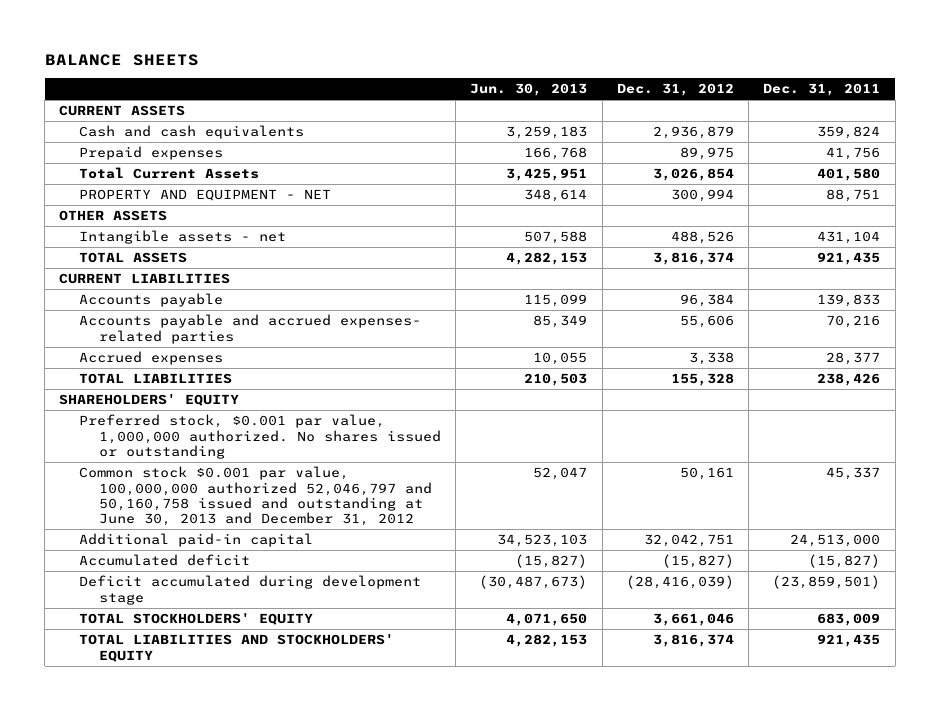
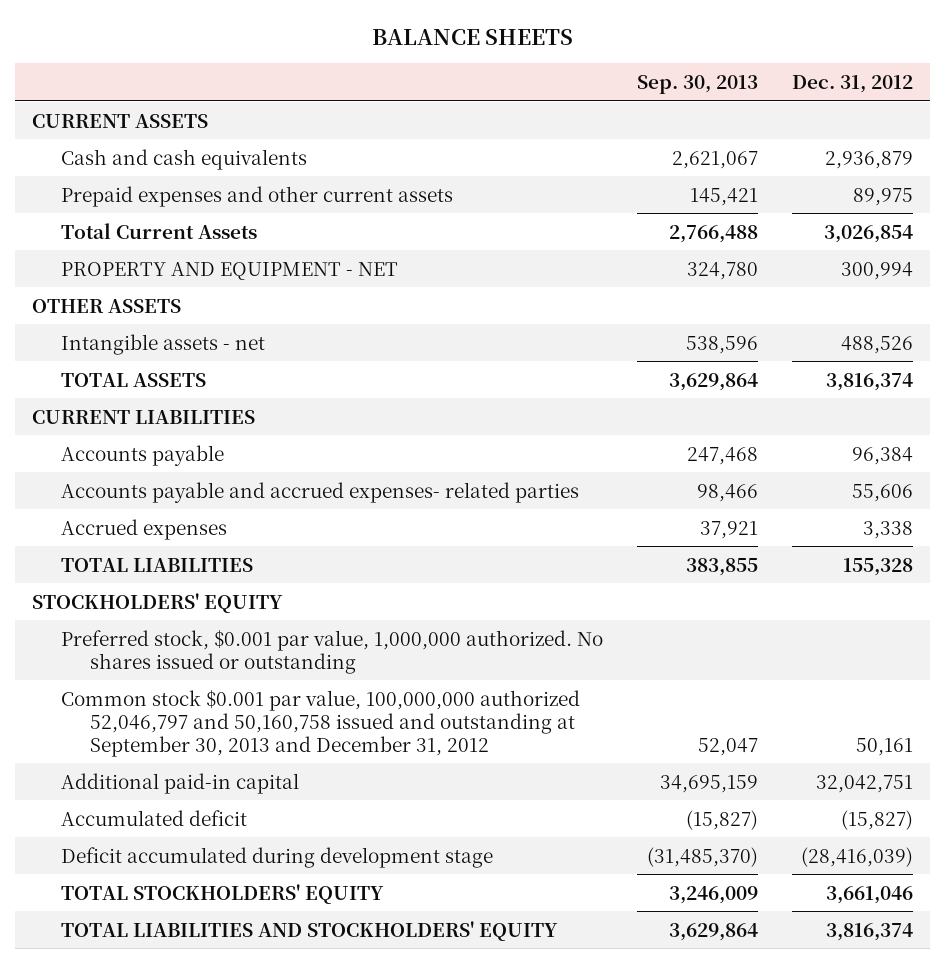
[470,83,588,97] Jun. 30, 2013 -> none
[763,83,881,97] Dec. 31, 2011 -> none
none -> [637,75,759,95] Sep. 30, 2013
[79,146,224,161] Prepaid expenses -> [61,185,454,207] Prepaid expenses and other current assets
[59,394,240,407] SHAREHOLDERS' EQUITY -> [32,592,284,613] STOCKHOLDERS' EQUITY
[79,466,433,527] Common stock $0.001 par value, 100,000,000 authorized 52,046,797 and 50,160,758 issued and outstanding at June 30, 2013 and December 31, 2012 -> [61,689,581,757] Common stock $0.001 par value, 100,000,000 authorized 52,046,797 and 50,160,758 issued and outstanding at September 30, 2013 and December 31, 2012

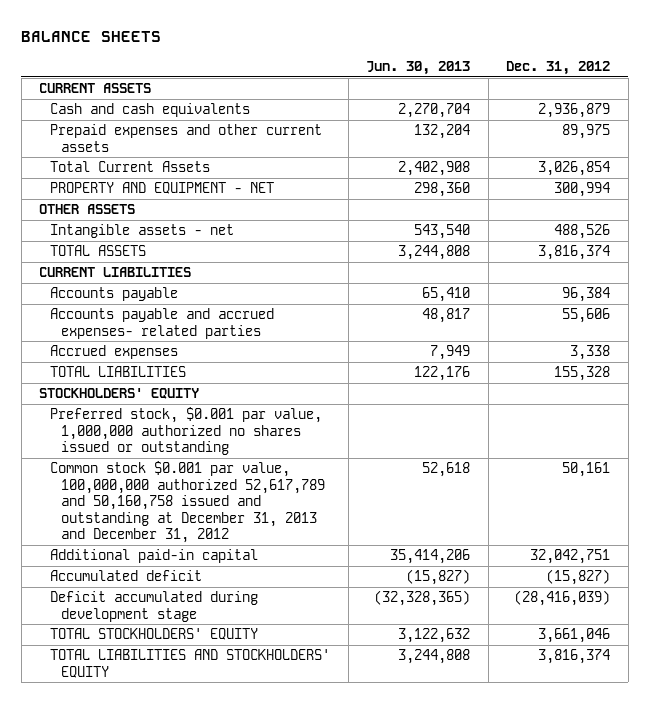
[637,75,759,95] Sep. 30, 2013 -> none
none -> [366,60,471,75] Jun. 30, 2013
[61,629,604,674] Preferred stock, $0.001 par value, 1,000,000 authorized. No shares issued or outstanding -> [50,407,323,456] Preferred stock, $0.001 par value, 1,000,000 authorized no shares issued or outstanding
[61,689,581,757] Common stock $0.001 par value, 100,000,000 authorized 52,046,797 and 50,160,758 issued and outstanding at September 30, 2013 and December 31, 2012 -> [50,461,325,544] Common stock $0.001 par value, 100,000,000 authorized 52,617,789 and 50,160,758 issued and outstanding at December 31, 2013 and December 31, 2012

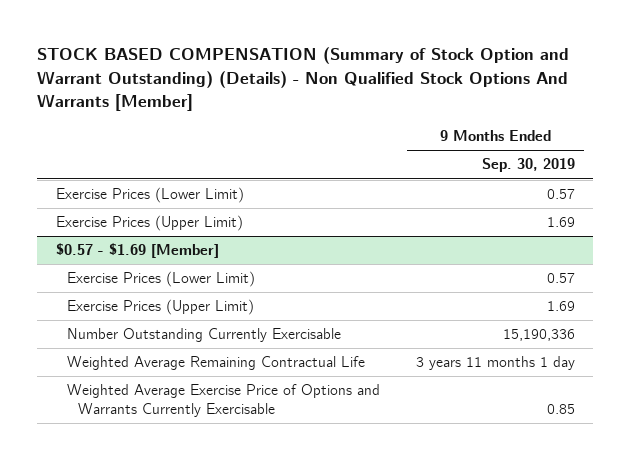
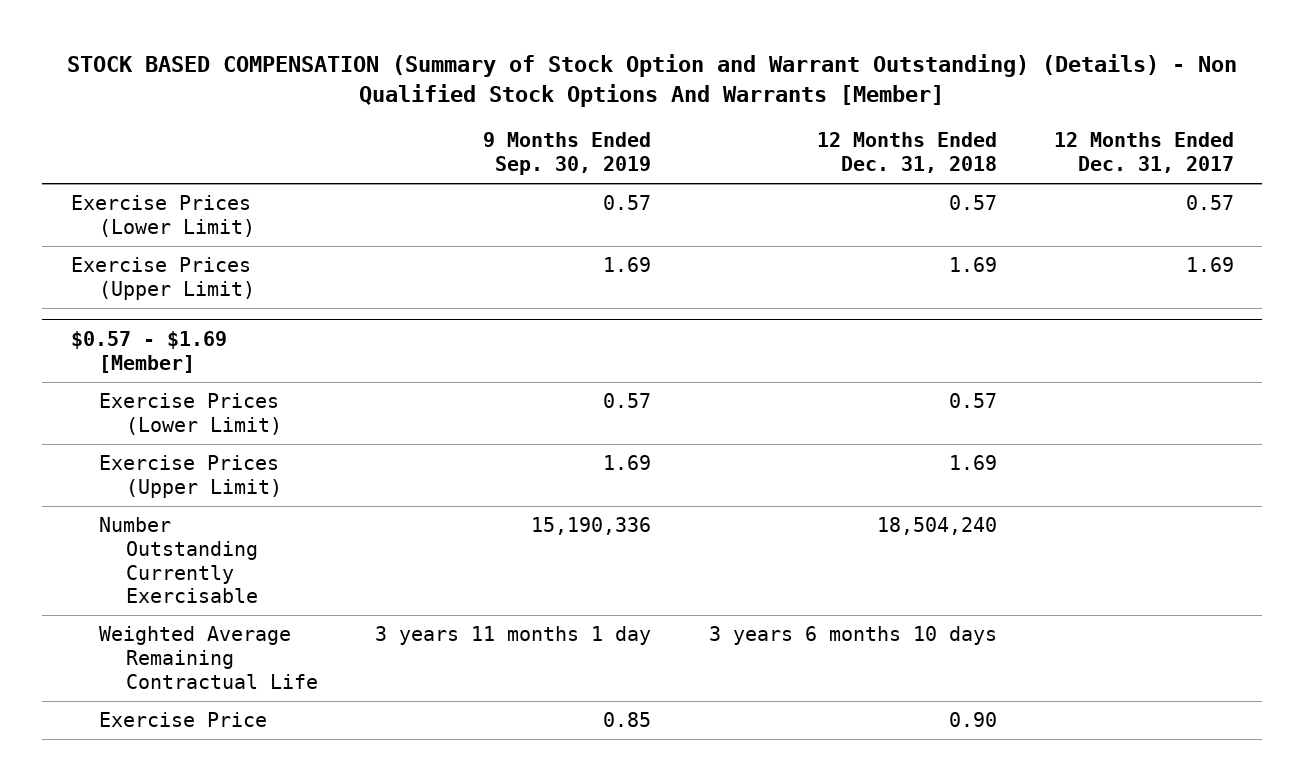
none -> [816,132,997,174] 12 Months Ended Dec. 31, 2018
none -> [1053,132,1234,174] 12 Months Ended Dec. 31, 2017
[66,384,380,418] Weighted Average Exercise Price of Options and Warrants Currently Exercisable -> [98,712,267,728] Exercise Price

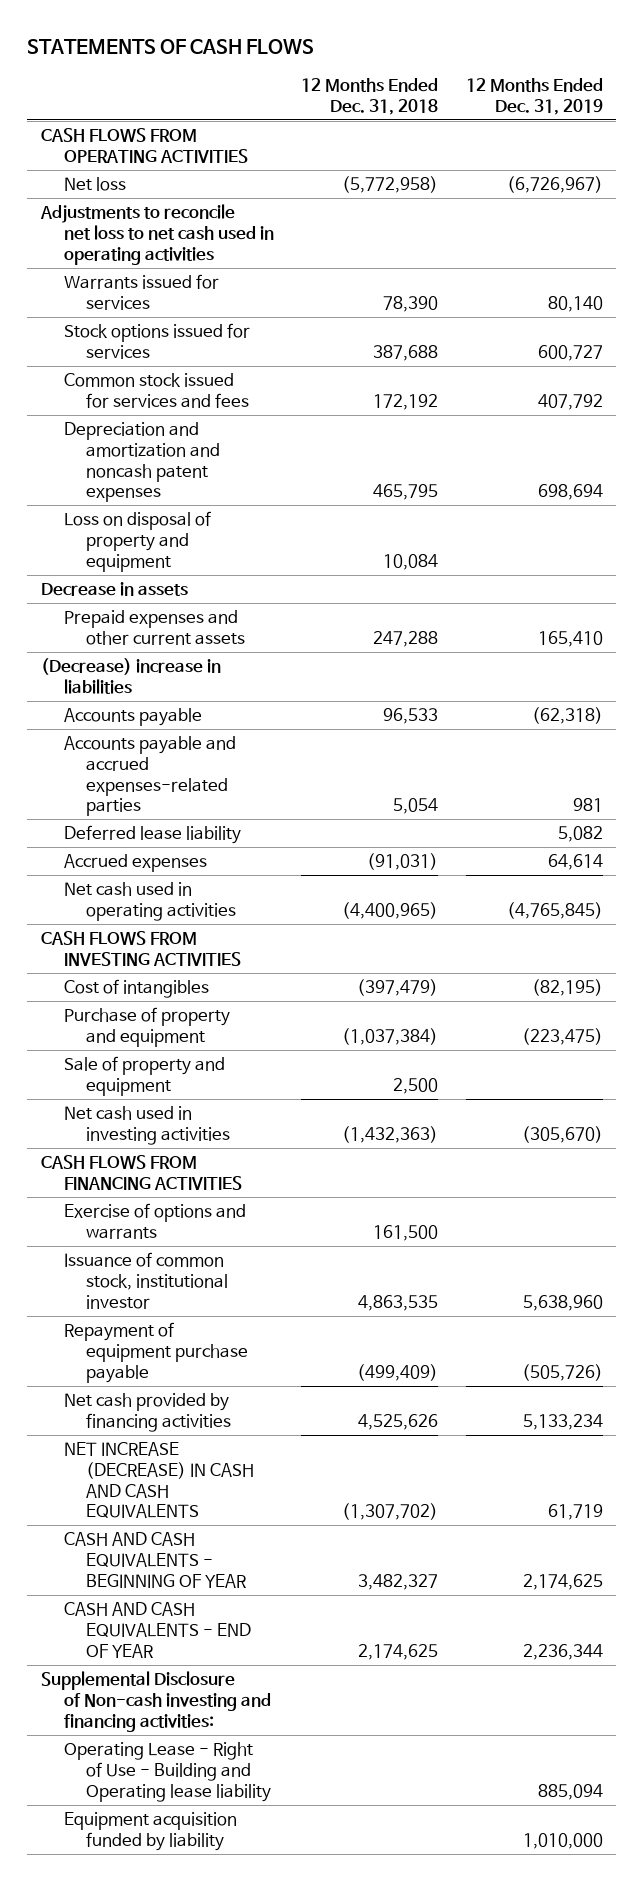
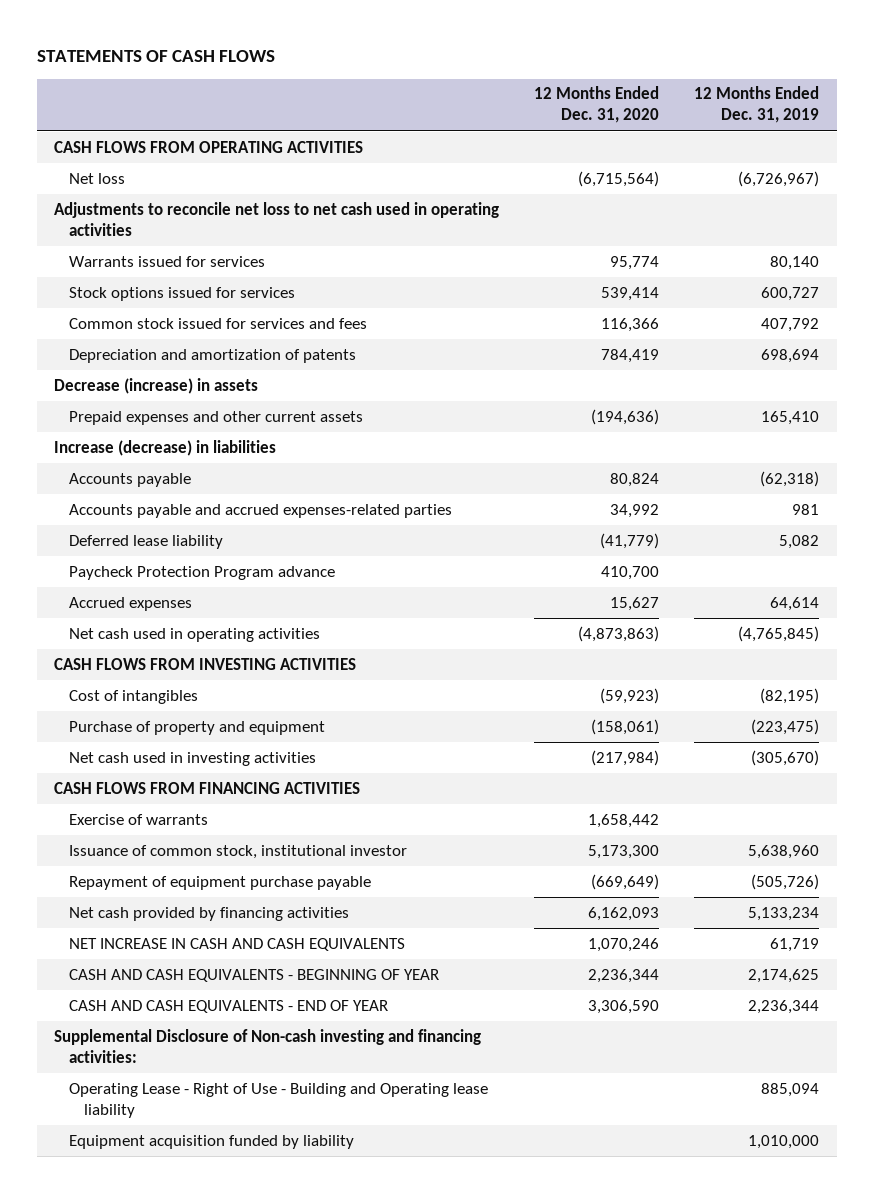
[301,78,439,115] 12 Months Ended Dec. 31, 2018 -> none
none -> [534,86,660,124] 12 Months Ended Dec. 31, 2020
[63,511,211,572] Loss on disposal of property and equipment -> none
[63,422,221,503] Depreciation and amortization and noncash patent expenses -> [69,348,357,363] Depreciation and amortization of patents
[41,582,189,597] Decrease in assets -> [54,377,259,394] Decrease (increase) in assets
[41,658,222,695] (Decrease) increase in liabilities -> [54,439,277,456] Increase (decrease) in liabilities
none -> [69,565,336,580] Paycheck Protection Program advance
[63,1056,225,1097] Sale of property and equipment -> none
[63,1203,246,1240] Exercise of options and warrants -> [69,813,209,825] Exercise of warrants
[63,1442,255,1519] NET INCREASE (DECREASE) IN CASH AND CASH EQUIVALENTS -> [69,937,406,951] NET INCREASE IN CASH AND CASH EQUIVALENTS

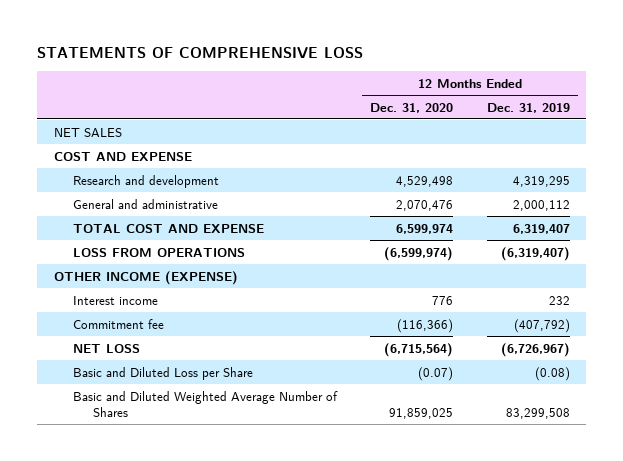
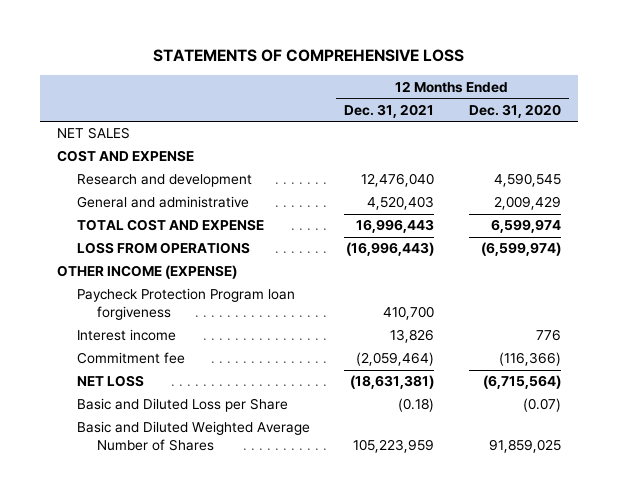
[486,102,570,113] Dec. 31, 2019 -> none
none -> [344,103,435,118] Dec. 31, 2021
[396,175,454,187] 4,529,498 -> [493,173,561,188] 4,590,545
[396,199,454,211] 2,070,476 -> [493,196,561,211] 2,009,429
none -> [76,288,295,321] Paycheck Protection Program loan forgiveness

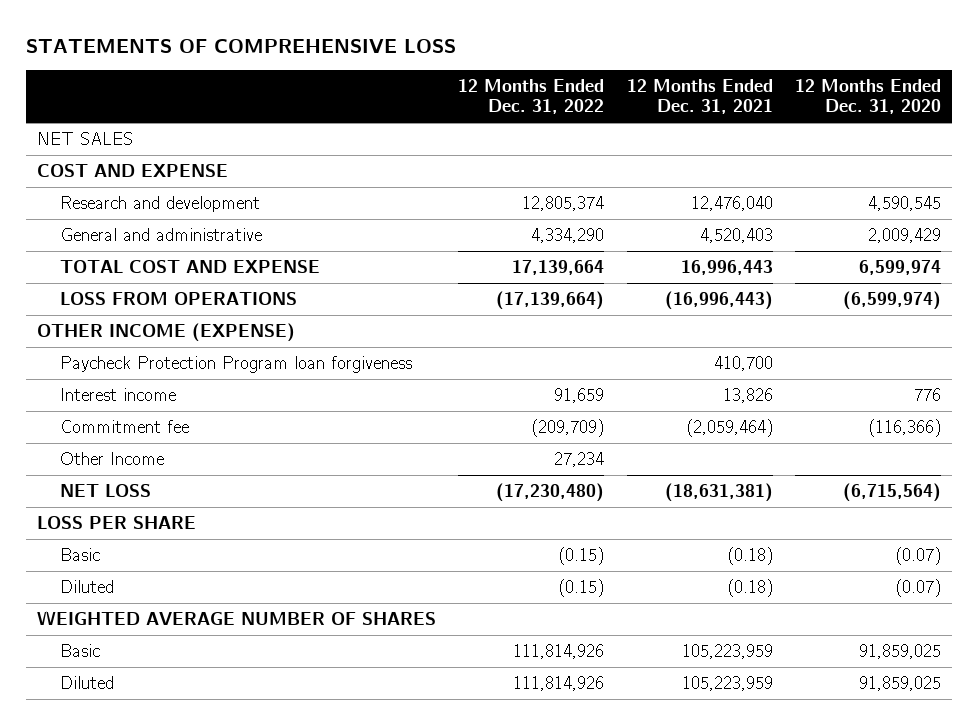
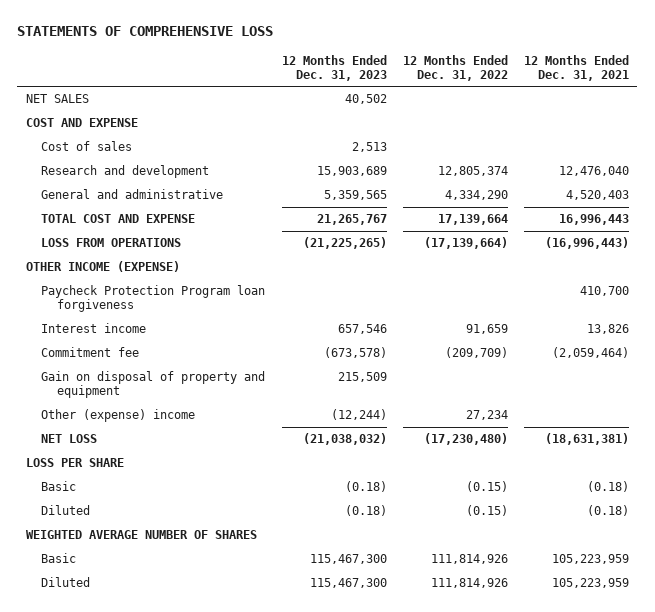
[794,78,941,115] 12 Months Ended Dec. 31, 2020 -> none
none -> [281,54,387,82] 12 Months Ended Dec. 31, 2023
none -> [41,141,133,152] Cost of sales
none -> [41,371,266,399] Gain on disposal of property and equipment
[59,451,164,465] Other Income -> [41,409,196,423] Other (expense) income

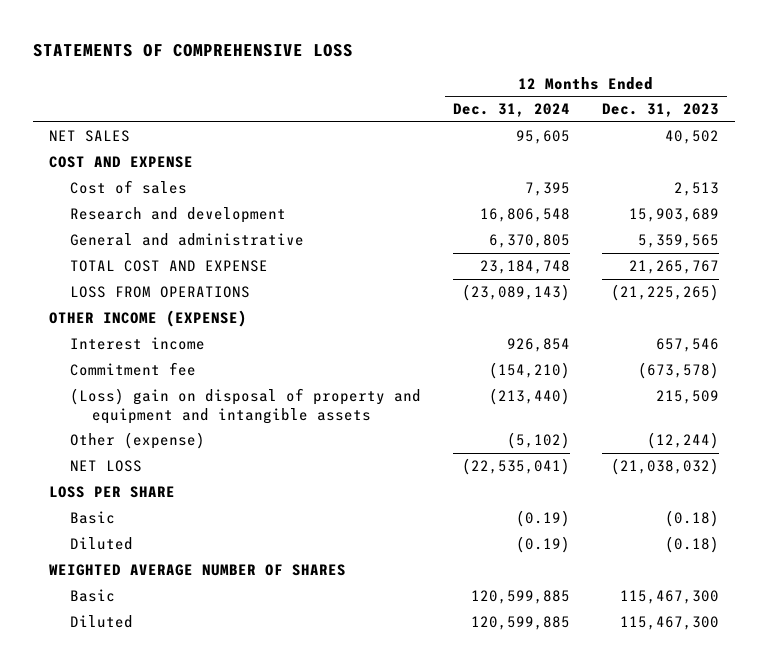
[402,54,508,82] 12 Months Ended Dec. 31, 2022 -> none
[524,54,630,82] 12 Months Ended Dec. 31, 2021 -> none
none -> [453,103,571,118] Dec. 31, 2024
[41,285,266,313] Paycheck Protection Program loan forgiveness -> none
[41,371,266,399] Gain on disposal of property and equipment -> [70,387,422,424] (Loss) gain on disposal of property and equipment and intangible assets
[41,409,196,423] Other (expense) income -> [70,431,206,449] Other (expense)

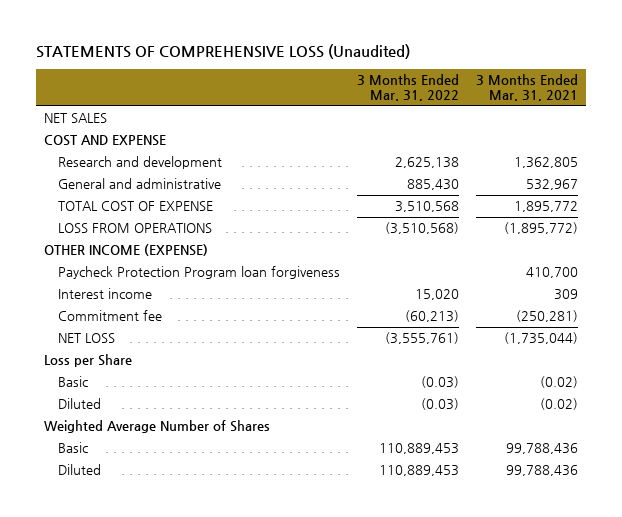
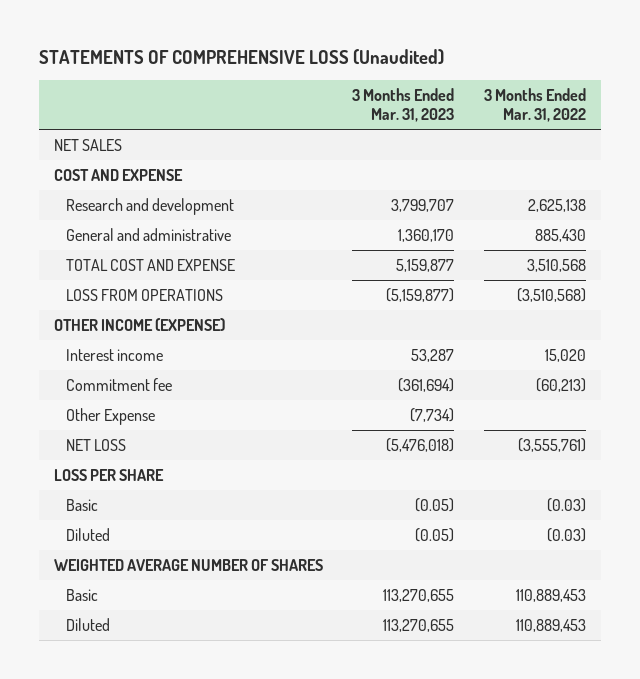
[475,73,578,102] 3 Months Ended Mar. 31, 2021 -> none
none -> [352,87,455,123] 3 Months Ended Mar. 31, 2023
[58,201,214,212] TOTAL COST OF EXPENSE -> [65,258,235,271] TOTAL COST AND EXPENSE
[58,266,341,280] Paycheck Protection Program loan forgiveness -> none
none -> [65,407,155,425] Other Expense
[44,354,133,368] Loss per Share -> [53,468,164,481] LOSS PER SHARE
[44,420,271,434] Weighted Average Number of Shares -> [53,558,323,571] WEIGHTED AVERAGE NUMBER OF SHARES

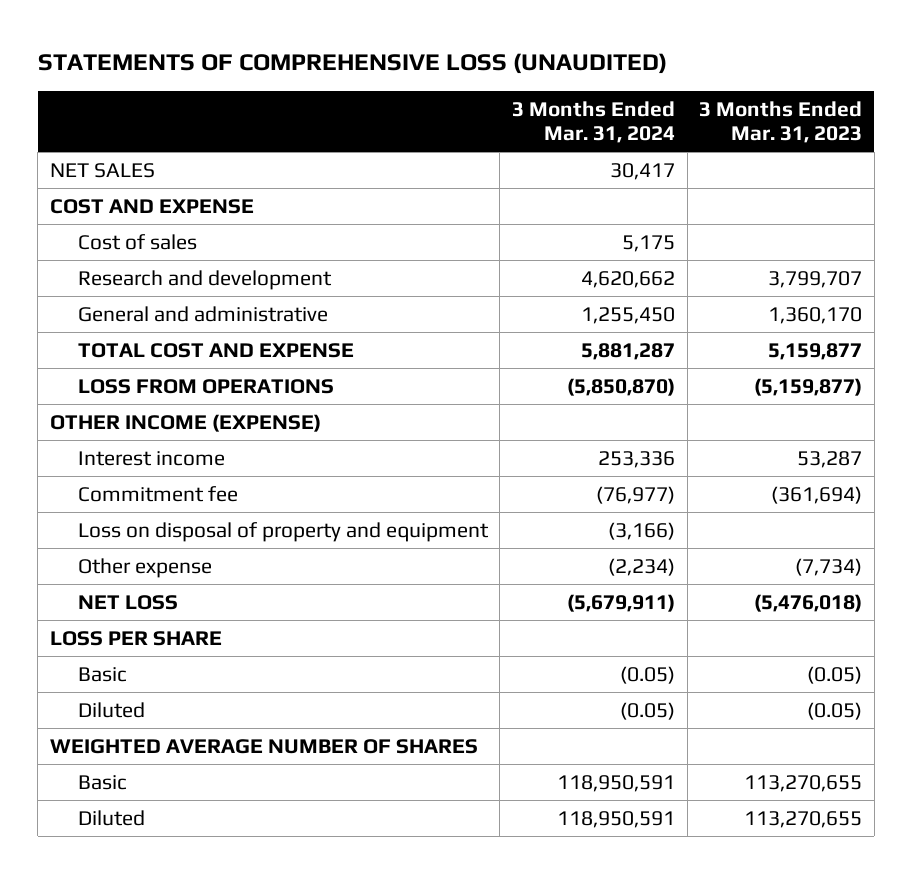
[38,48,444,65] STATEMENTS OF COMPREHENSIVE LOSS (Unaudited) -> [37,53,667,75] STATEMENTS OF COMPREHENSIVE LOSS (UNAUDITED)
[484,87,587,123] 3 Months Ended Mar. 31, 2022 -> none
none -> [511,100,675,144] 3 Months Ended Mar. 31, 2024
none -> [77,233,197,250] Cost of sales
none -> [77,521,489,542] Loss on disposal of property and equipment
[65,407,155,425] Other Expense -> [77,557,212,578] Other expense

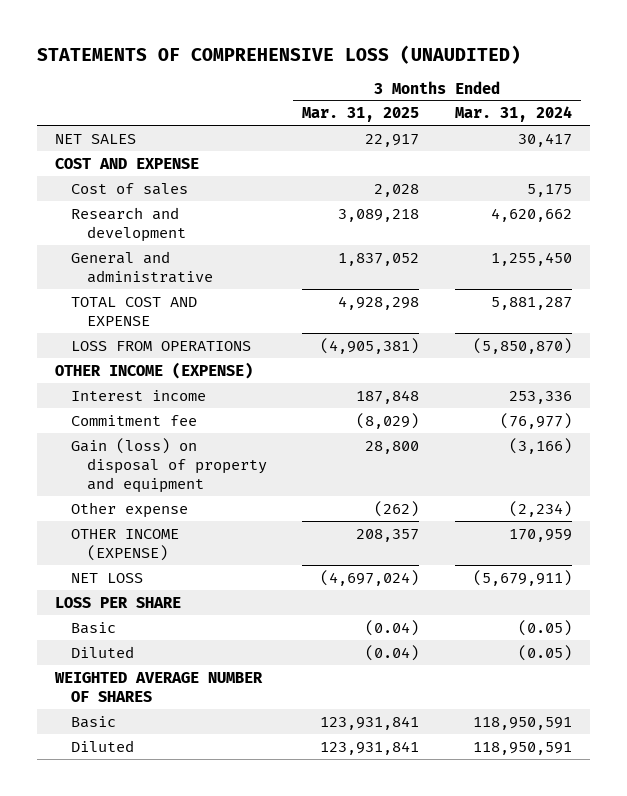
[699,100,863,144] 3 Months Ended Mar. 31, 2023 -> none
none -> [302,107,420,123] Mar. 31, 2025
[77,521,489,542] Loss on disposal of property and equipment -> [70,437,267,493] Gain (loss) on disposal of property and equipment
none -> [70,528,179,561] OTHER INCOME (EXPENSE)

